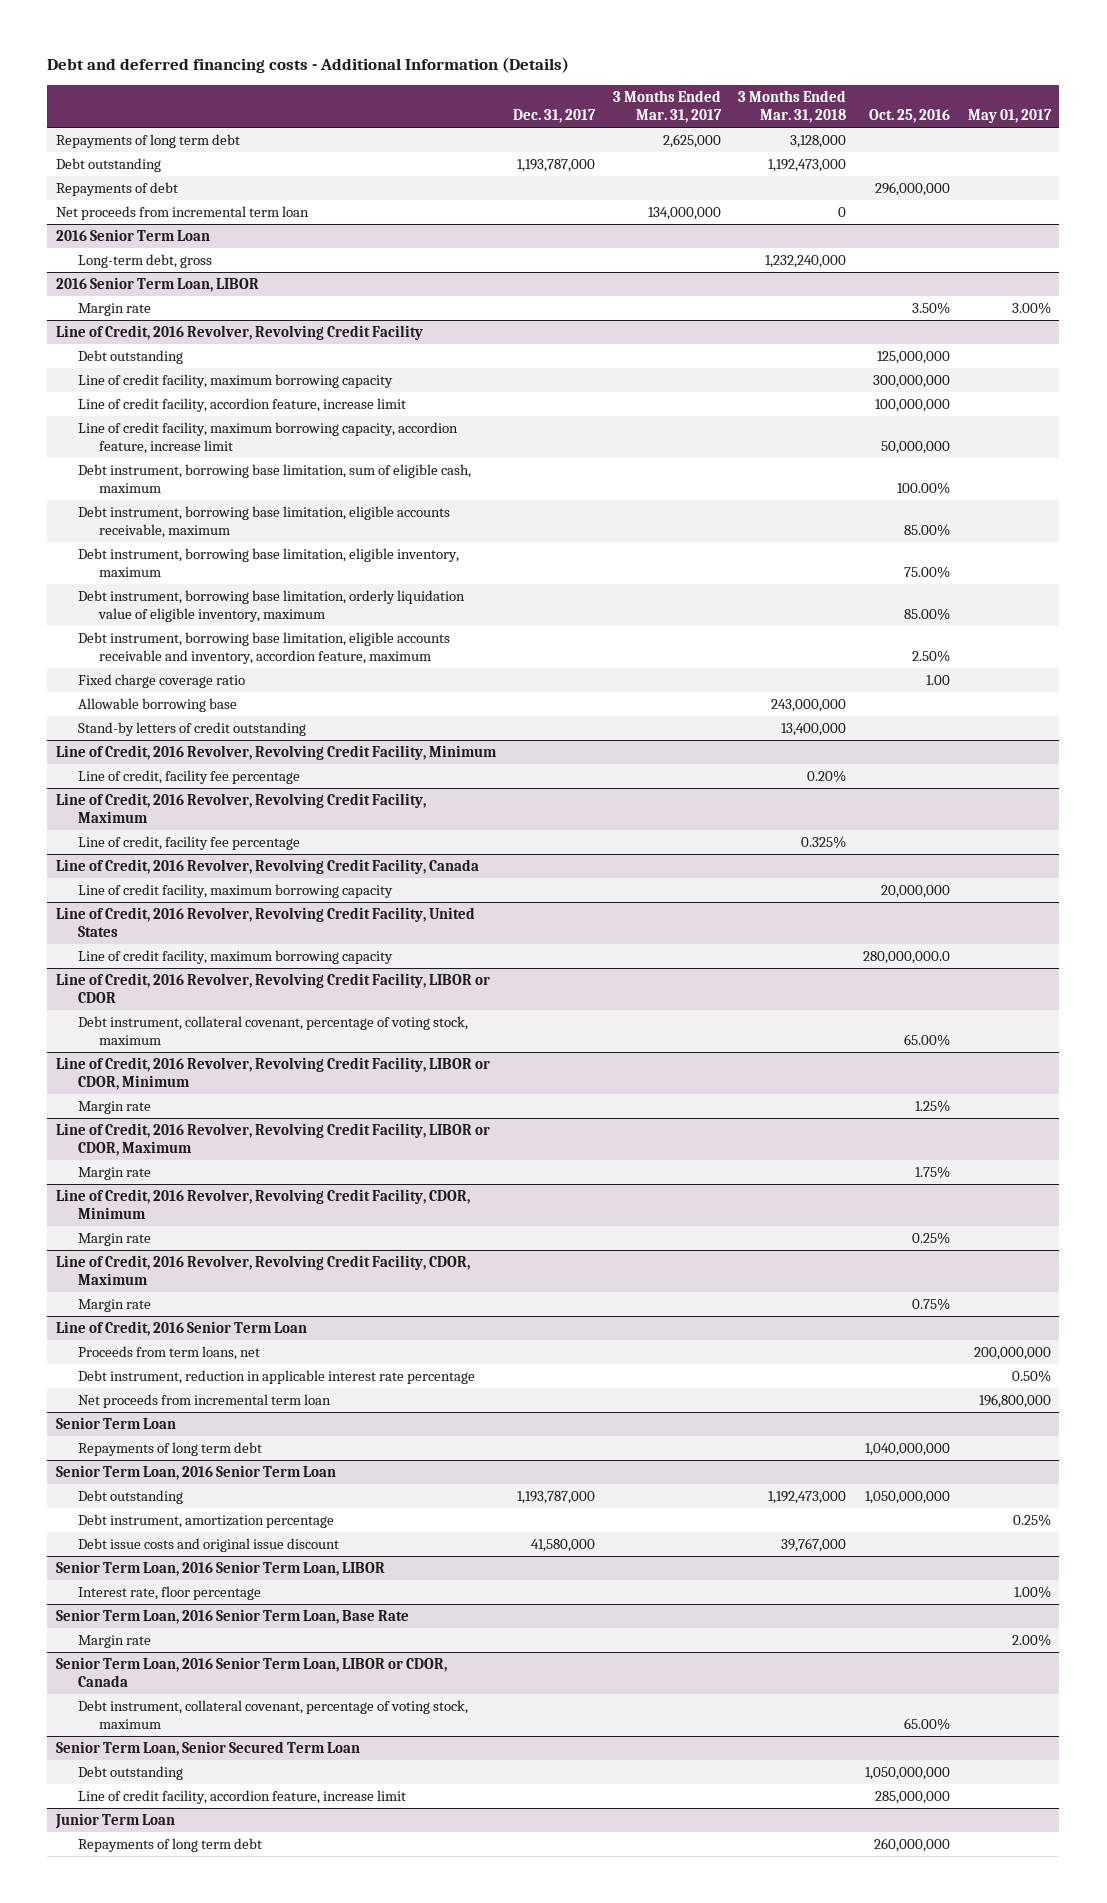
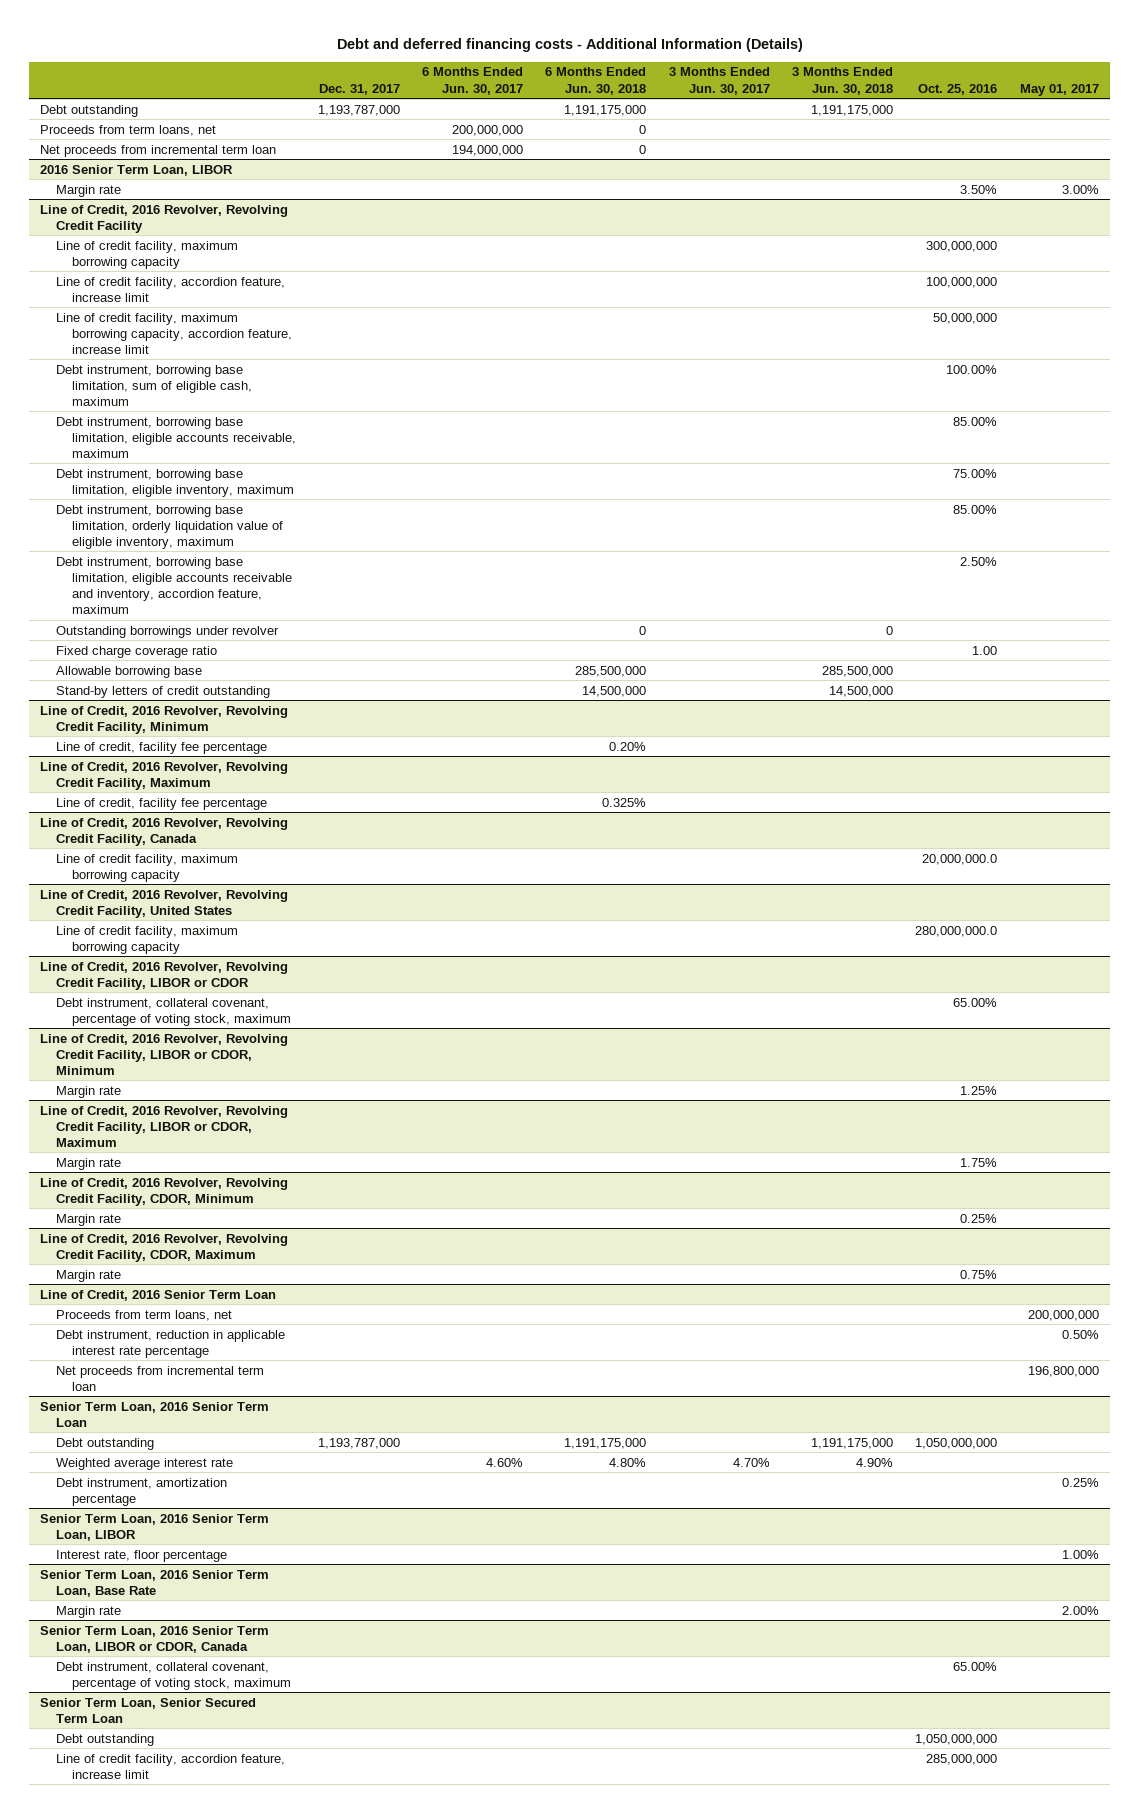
[612,90,722,124] 3 Months Ended Mar. 31, 2017 -> none
[738,90,847,124] 3 Months Ended Mar. 31, 2018 -> none
none -> [422,67,524,95] 6 Months Ended Jun. 30, 2017
none -> [545,67,647,95] 6 Months Ended Jun. 30, 2018
none -> [668,67,770,95] 3 Months Ended Jun. 30, 2017
none -> [792,67,894,95] 3 Months Ended Jun. 30, 2018
[56,134,241,149] Repayments of long term debt -> none
[56,182,179,197] Repayments of debt -> none
none -> [40,124,217,136] Proceeds from term loans, net
[56,229,211,242] 2016 Senior Term Loan -> none
[77,254,212,269] Long-term debt, gross -> none
[77,350,183,365] Debt outstanding -> none
none -> [56,625,280,638] Outstanding borrowings under revolver
[881,885,951,899] 20,000,000 -> [922,853,998,865] 20,000,000.0
[56,1417,177,1430] Senior Term Loan -> none
[77,1442,262,1457] Repayments of long term debt -> none
none -> [56,1457,234,1470] Weighted average interest rate
[77,1538,339,1553] Debt issue costs and original issue discount -> none
[55,1813,176,1830] Junior Term Loan -> none
[77,1838,262,1853] Repayments of long term debt -> none

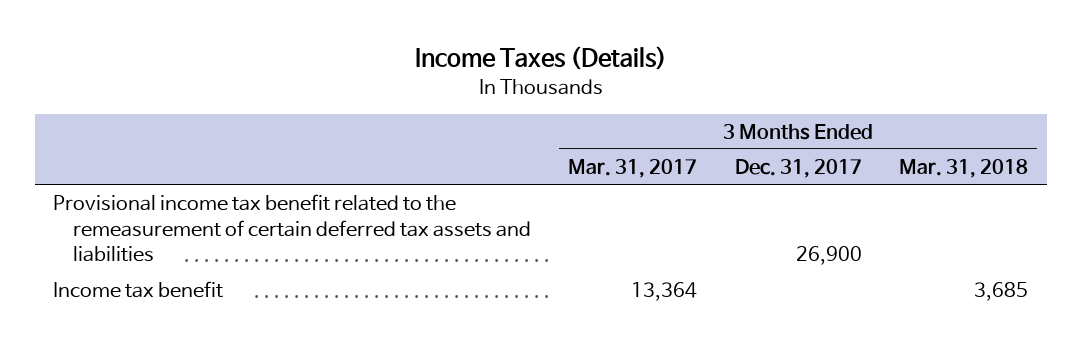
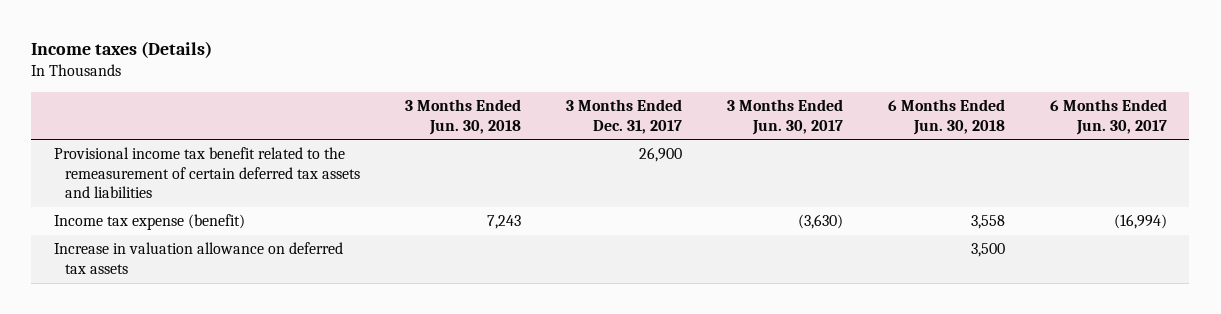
[414,46,667,71] Income Taxes (Details) -> [31,41,213,59] Income taxes (Details)
[568,158,698,178] Mar. 31, 2017 -> none
[898,158,1028,178] Mar. 31, 2018 -> none
none -> [404,99,521,135] 3 Months Ended Jun. 30, 2018
none -> [726,99,843,135] 3 Months Ended Jun. 30, 2017
none -> [887,99,1005,135] 6 Months Ended Jun. 30, 2018
none -> [1049,99,1167,135] 6 Months Ended Jun. 30, 2017
[53,280,224,298] Income tax benefit -> [53,214,245,231] Income tax expense (benefit)
none -> [53,242,343,274] Increase in valuation allowance on deferred tax assets

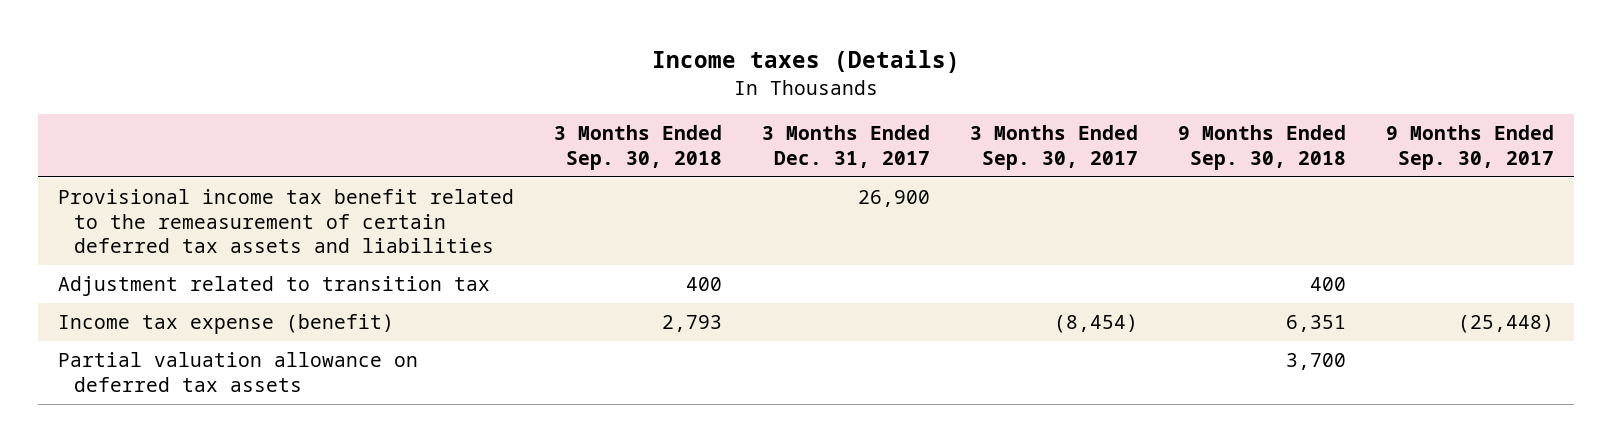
[404,99,521,135] 3 Months Ended Jun. 30, 2018 -> none
[726,99,843,135] 3 Months Ended Jun. 30, 2017 -> none
[887,99,1005,135] 6 Months Ended Jun. 30, 2018 -> none
[1049,99,1167,135] 6 Months Ended Jun. 30, 2017 -> none
none -> [553,125,722,170] 3 Months Ended Sep. 30, 2018
none -> [970,125,1139,170] 3 Months Ended Sep. 30, 2017
none -> [1178,125,1347,170] 9 Months Ended Sep. 30, 2018
none -> [1386,125,1555,170] 9 Months Ended Sep. 30, 2017
none -> [57,276,490,297] Adjustment related to transition tax
[53,242,343,274] Increase in valuation allowance on deferred tax assets -> [57,352,418,392] Partial valuation allowance on deferred tax assets

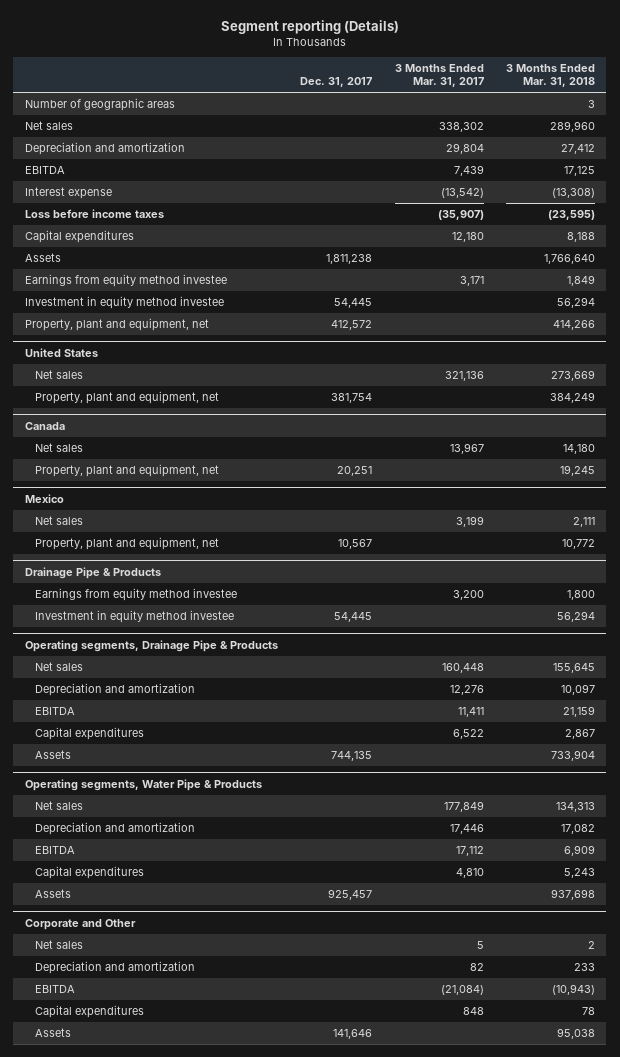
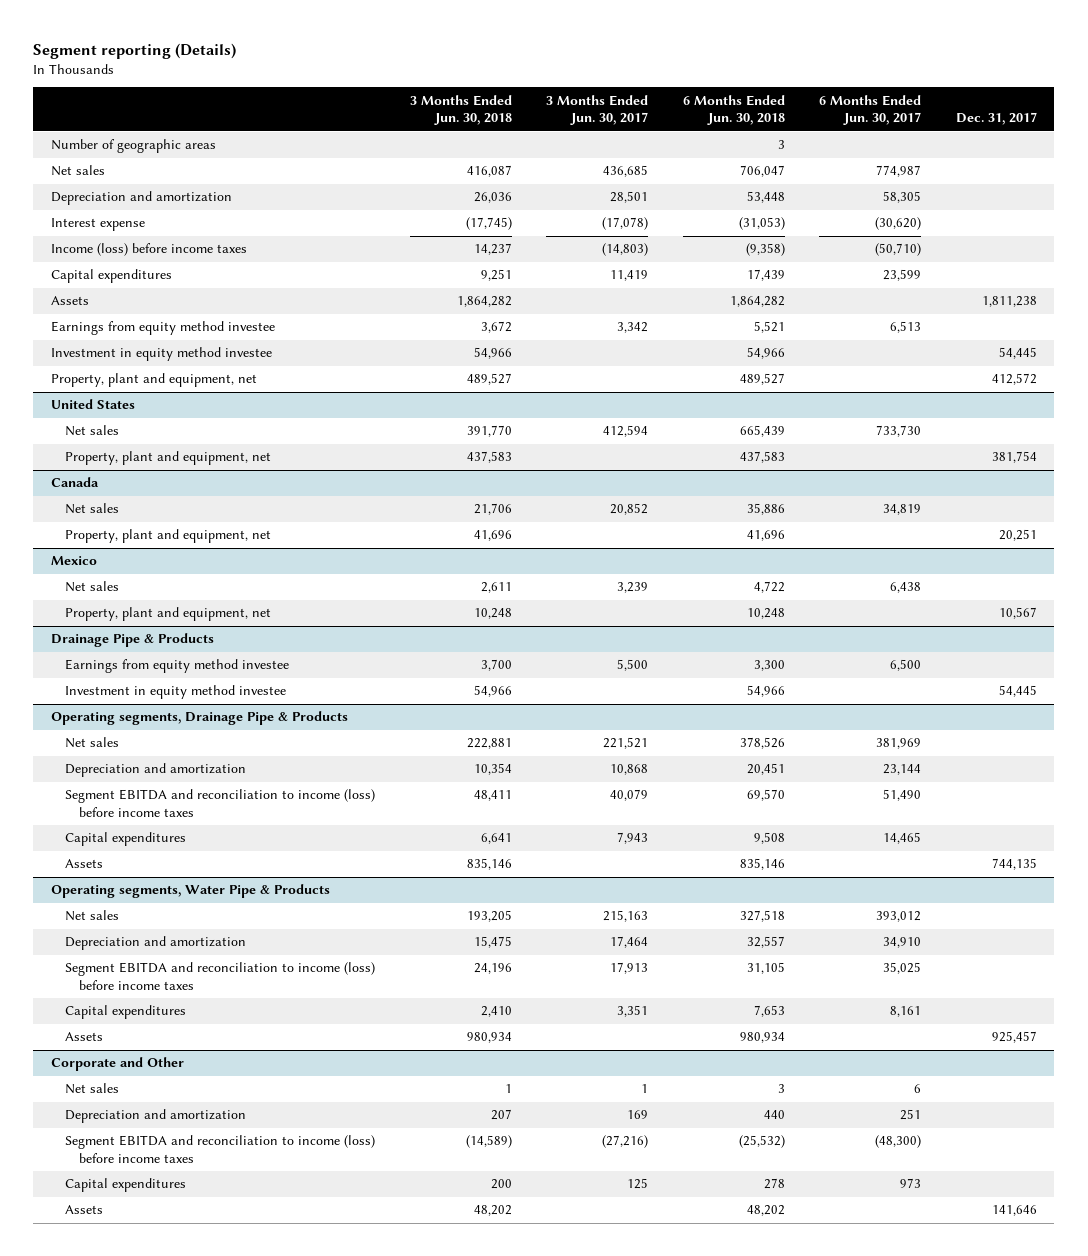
[394,63,484,88] 3 Months Ended Mar. 31, 2017 -> none
[506,63,596,88] 3 Months Ended Mar. 31, 2018 -> none
none -> [409,94,512,126] 3 Months Ended Jun. 30, 2018
none -> [546,94,649,126] 3 Months Ended Jun. 30, 2017
none -> [682,94,785,126] 6 Months Ended Jun. 30, 2018
none -> [819,94,922,126] 6 Months Ended Jun. 30, 2017
[24,166,65,175] EBITDA -> none
[24,209,164,219] Loss before income taxes -> [50,243,247,257] Income (loss) before income taxes
[34,707,75,716] EBITDA -> [64,789,375,818] Segment EBITDA and reconciliation to income (loss) before income taxes
[34,846,75,855] EBITDA -> [64,962,375,991] Segment EBITDA and reconciliation to income (loss) before income taxes
[34,985,75,994] EBITDA -> [64,1135,375,1164] Segment EBITDA and reconciliation to income (loss) before income taxes

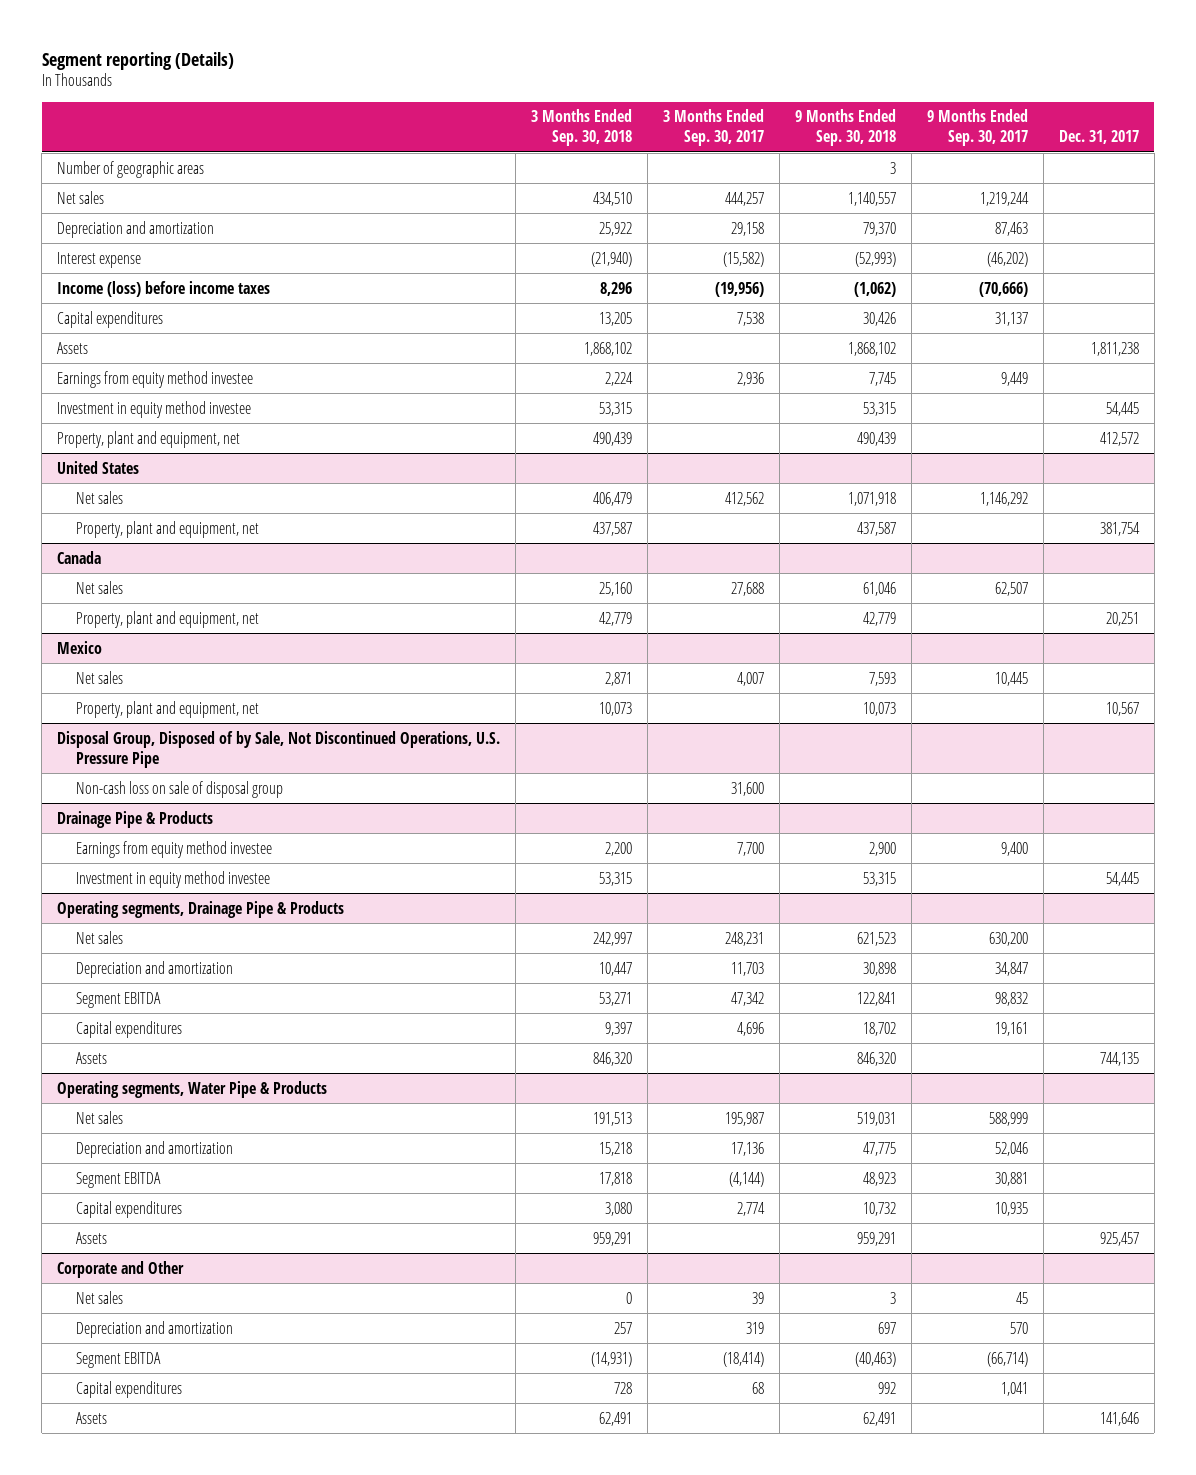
[409,94,512,126] 3 Months Ended Jun. 30, 2018 -> none
[546,94,649,126] 3 Months Ended Jun. 30, 2017 -> none
[682,94,785,126] 6 Months Ended Jun. 30, 2018 -> none
[819,94,922,126] 6 Months Ended Jun. 30, 2017 -> none
none -> [531,109,633,147] 3 Months Ended Sep. 30, 2018
none -> [663,109,765,147] 3 Months Ended Sep. 30, 2017
none -> [795,109,897,147] 9 Months Ended Sep. 30, 2018
none -> [926,109,1028,147] 9 Months Ended Sep. 30, 2017
none -> [57,730,501,768] Disposal Group, Disposed of by Sale, Not Discontinued Operations, U.S. Pressure Pipe
none -> [76,780,284,798] Non-cash loss on sale of disposal group
[64,789,375,818] Segment EBITDA and reconciliation to income (loss) before income taxes -> [76,991,162,1008] Segment EBITDA
[64,962,375,991] Segment EBITDA and reconciliation to income (loss) before income taxes -> [76,1171,162,1188] Segment EBITDA
[64,1135,375,1164] Segment EBITDA and reconciliation to income (loss) before income taxes -> [76,1351,162,1368] Segment EBITDA

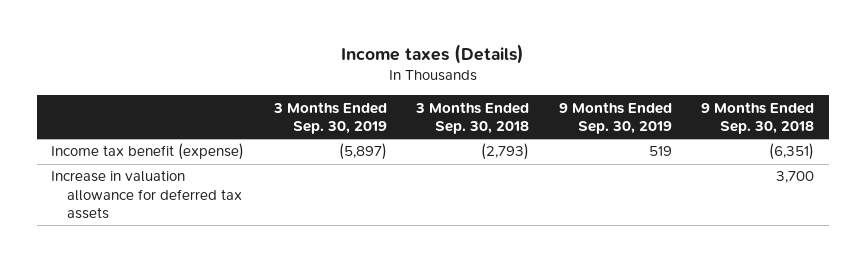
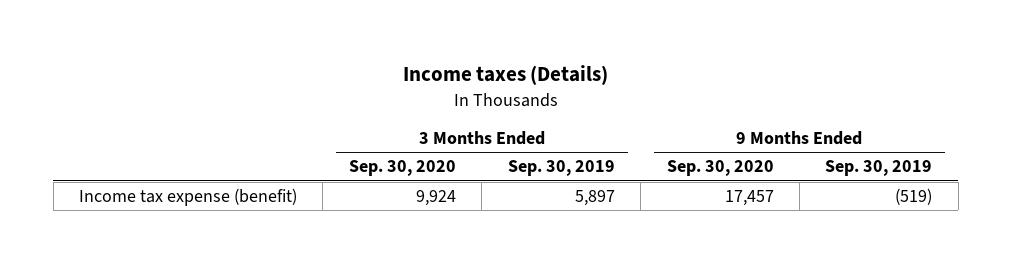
[415,101,530,134] 3 Months Ended Sep. 30, 2018 -> none
[701,101,815,134] 9 Months Ended Sep. 30, 2018 -> none
none -> [348,160,456,177] Sep. 30, 2020
none -> [666,160,774,177] Sep. 30, 2020
[51,170,243,219] Increase in valuation allowance for deferred tax assets -> none
[51,143,245,161] Income tax benefit (expense) -> [79,188,298,207] Income tax expense (benefit)
[338,143,387,161] (5,897) -> [574,190,615,207] 5,897
[648,146,672,157] 519 -> [895,188,933,206] (519)

